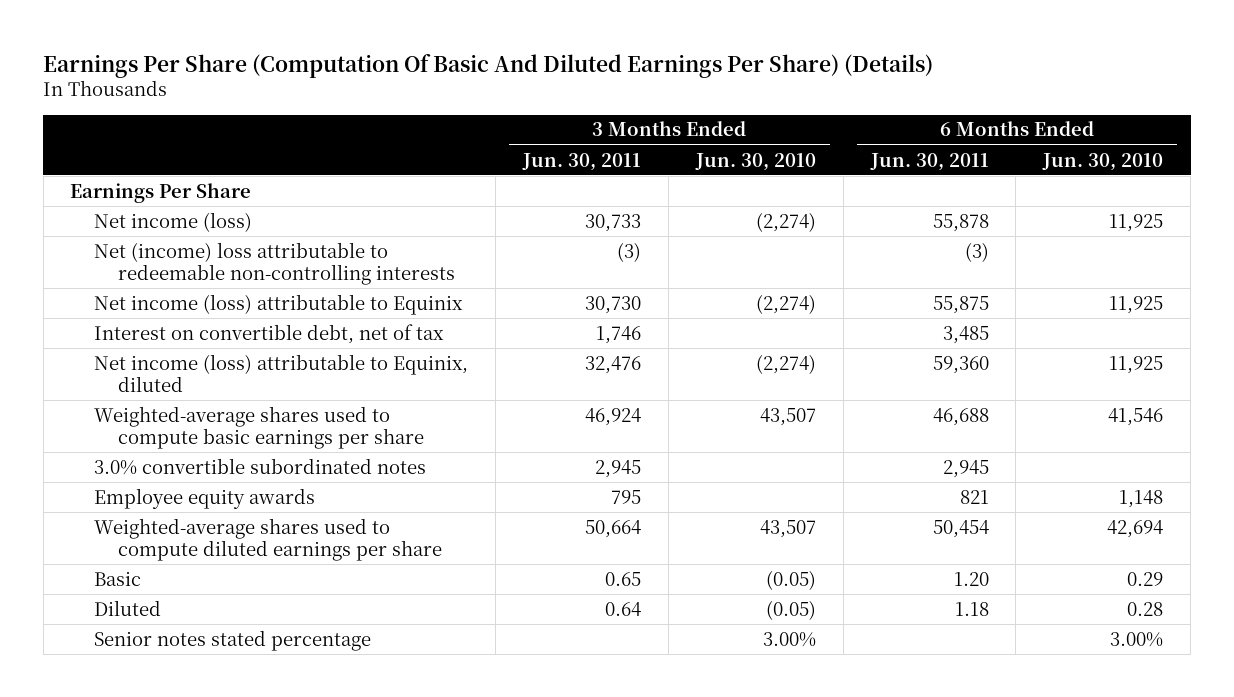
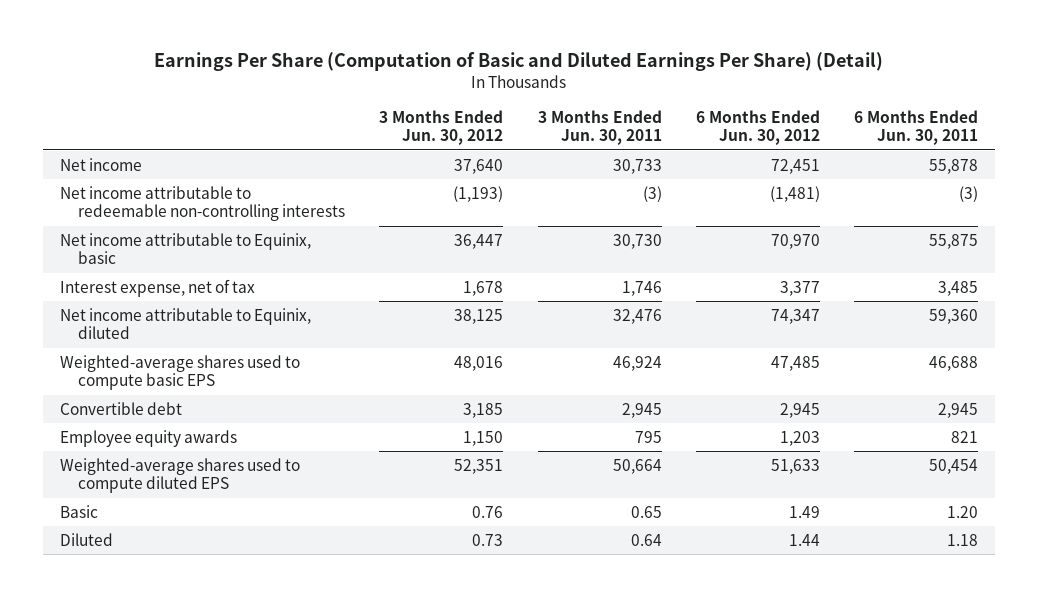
[43,53,934,78] Earnings Per Share (Computation Of Basic And Diluted Earnings Per Share) (Details) -> [153,51,883,71] Earnings Per Share (Computation of Basic and Diluted Earnings Per Share) (Detail)
[694,152,816,171] Jun. 30, 2010 -> none
[1042,152,1164,171] Jun. 30, 2010 -> none
none -> [379,109,504,146] 3 Months Ended Jun. 30, 2012
none -> [695,109,820,146] 6 Months Ended Jun. 30, 2012
[70,182,252,203] Earnings Per Share -> none
[94,211,253,232] Net income (loss) -> [59,157,142,171] Net income
[94,241,456,285] Net (income) loss attributable to redeemable non-controlling interests -> [59,185,346,222] Net income attributable to redeemable non-controlling interests
[94,293,464,315] Net income (loss) attributable to Equinix -> [59,232,311,265] Net income attributable to Equinix, basic
[94,323,445,344] Interest on convertible debt, net of tax -> [59,278,255,297] Interest expense, net of tax
[94,353,469,392] Net income (loss) attributable to Equinix, diluted -> [59,307,311,340] Net income attributable to Equinix, diluted
[94,405,425,449] Weighted-average shares used to compute basic earnings per share -> [59,354,300,391] Weighted-average shares used to compute basic EPS
[94,457,427,475] 3.0% convertible subordinated notes -> [59,401,182,415] Convertible debt
[94,517,443,561] Weighted-average shares used to compute diluted earnings per share -> [59,457,300,494] Weighted-average shares used to compute diluted EPS
[94,629,372,651] Senior notes stated percentage -> none

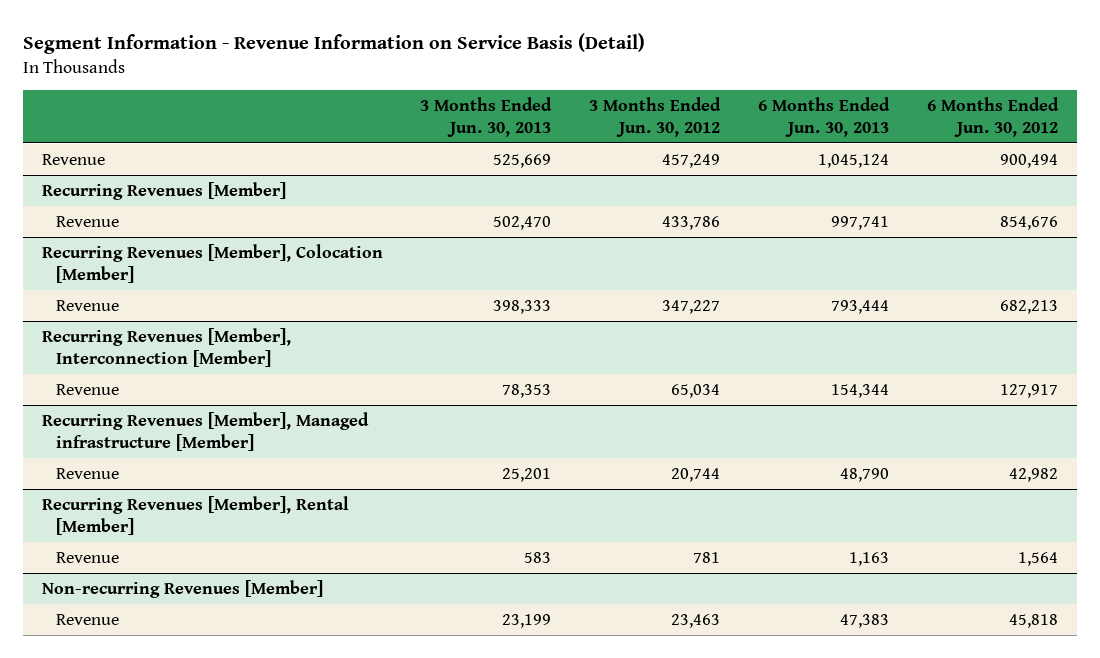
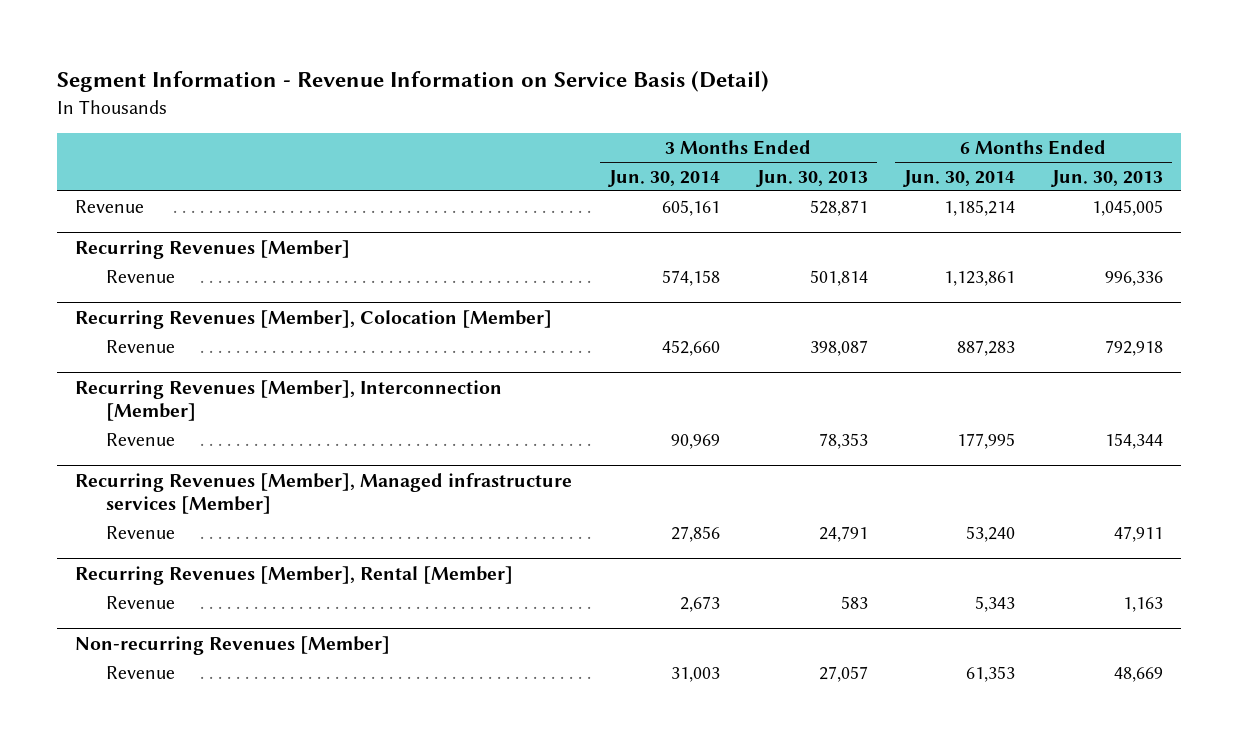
[589,96,722,137] 3 Months Ended Jun. 30, 2012 -> none
[927,96,1060,137] 6 Months Ended Jun. 30, 2012 -> none
none -> [607,169,720,187] Jun. 30, 2014
none -> [903,169,1016,187] Jun. 30, 2014
[493,153,552,168] 525,669 -> [809,199,868,216] 528,871
[818,153,890,168] 1,045,124 -> [1091,199,1163,216] 1,045,005
[493,215,552,230] 502,470 -> [809,269,868,286] 501,814
[831,215,890,230] 997,741 -> [1104,270,1163,286] 996,336
[493,299,552,314] 398,333 -> [809,339,868,356] 398,087
[831,299,890,314] 793,444 -> [1104,339,1163,356] 792,918
[41,411,369,451] Recurring Revenues [Member], Managed infrastructure [Member] -> [75,472,573,515] Recurring Revenues [Member], Managed infrastructure services [Member]
[502,467,552,482] 25,201 -> [818,525,868,542] 24,791
[840,467,890,482] 48,790 -> [1113,525,1163,542] 47,911
[502,613,552,628] 23,199 -> [818,665,868,682] 27,057
[840,613,890,628] 47,383 -> [1113,666,1163,682] 48,669

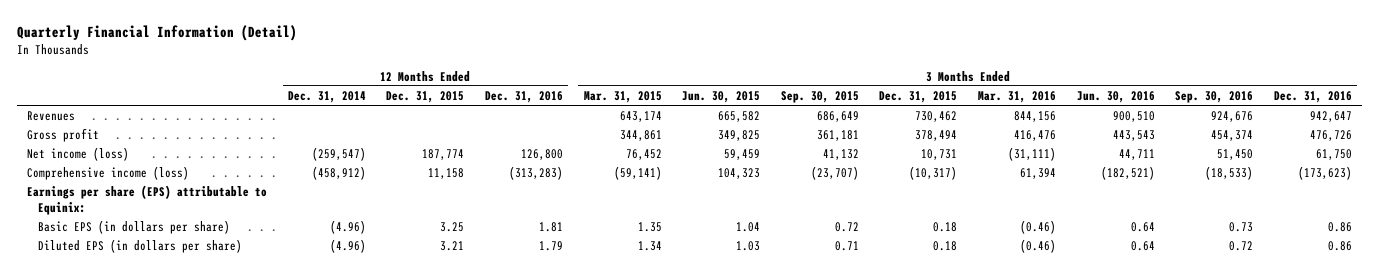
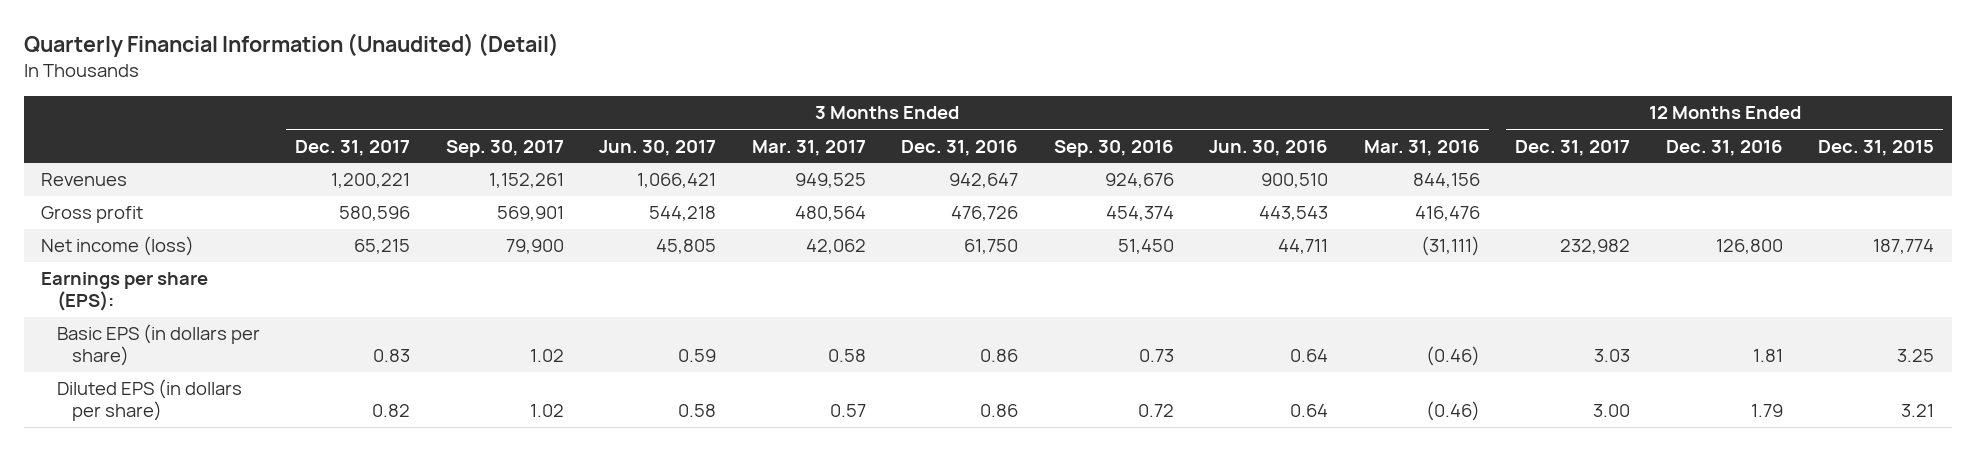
[16,24,297,41] Quarterly Financial Information (Detail) -> [23,33,559,58] Quarterly Financial Information (Unaudited) (Detail)
[287,91,366,104] Dec. 31, 2014 -> none
[583,91,662,104] Mar. 31, 2015 -> none
[682,91,761,104] Jun. 30, 2015 -> none
[780,91,859,104] Sep. 30, 2015 -> none
[879,91,958,104] Dec. 31, 2015 -> none
none -> [295,139,411,156] Dec. 31, 2017
none -> [445,139,564,157] Sep. 30, 2017
none -> [599,139,717,156] Jun. 30, 2017
none -> [751,139,866,156] Mar. 31, 2017
none -> [1515,139,1631,156] Dec. 31, 2017
[27,166,190,181] Comprehensive income (loss) -> none
[27,185,268,215] Earnings per share (EPS) attributable to Equinix: -> [41,272,209,312] Earnings per share (EPS):

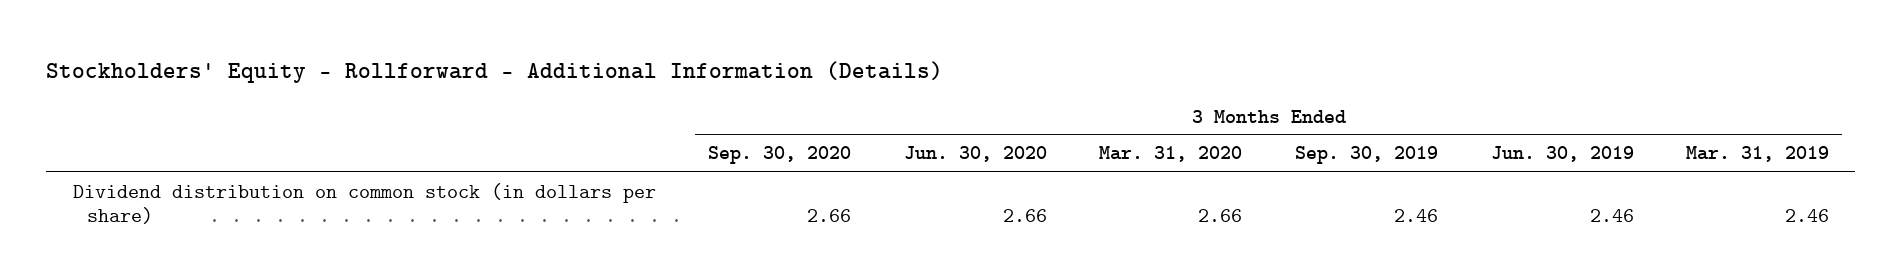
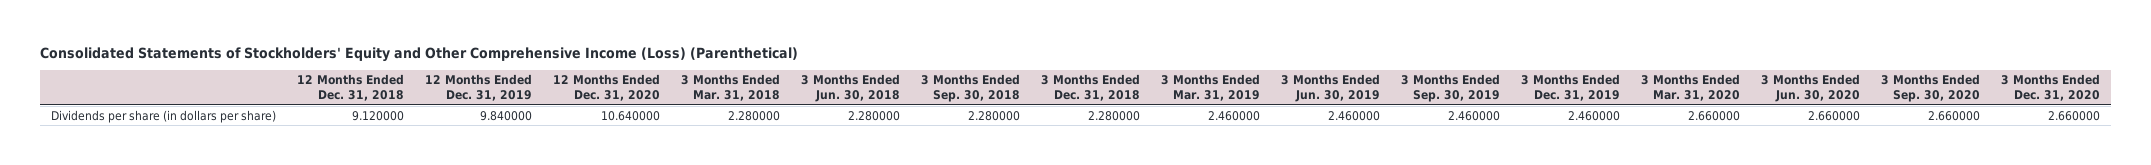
[46,60,944,83] Stockholders' Equity - Rollforward - Additional Information (Details) -> [40,47,799,63] Consolidated Statements of Stockholders' Equity and Other Comprehensive Income (Loss) (Parenthetical)
none -> [296,74,404,102] 12 Months Ended Dec. 31, 2018
none -> [424,74,532,102] 12 Months Ended Dec. 31, 2019
none -> [552,74,660,102] 12 Months Ended Dec. 31, 2020
none -> [680,74,780,102] 3 Months Ended Mar. 31, 2018
none -> [800,74,900,103] 3 Months Ended Jun. 30, 2018
none -> [920,74,1020,103] 3 Months Ended Sep. 30, 2018
none -> [1040,74,1140,102] 3 Months Ended Dec. 31, 2018
none -> [1520,74,1620,102] 3 Months Ended Dec. 31, 2019
none -> [2001,74,2101,102] 3 Months Ended Dec. 31, 2020
[72,182,656,224] Dividend distribution on common stock (in dollars per share) -> [50,110,276,124] Dividends per share (in dollars per share)
[807,208,852,222] 2.66 -> [1928,111,1981,122] 2.660000
[1002,208,1047,222] 2.66 -> [1808,111,1861,122] 2.660000
[1198,208,1243,222] 2.66 -> [1687,111,1740,122] 2.660000
[1393,208,1438,222] 2.46 -> [1447,111,1500,122] 2.460000
[1589,208,1634,222] 2.46 -> [1327,111,1380,122] 2.460000
[1785,208,1830,222] 2.46 -> [1207,111,1260,122] 2.460000

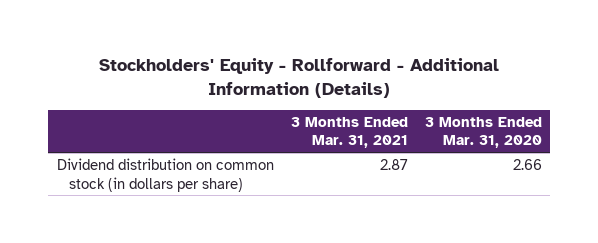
[40,47,799,63] Consolidated Statements of Stockholders' Equity and Other Comprehensive Income (Loss) (Parenthetical) -> [99,58,500,98] Stockholders' Equity - Rollforward - Additional Information (Details)
[296,74,404,102] 12 Months Ended Dec. 31, 2018 -> none
[424,74,532,102] 12 Months Ended Dec. 31, 2019 -> none
[552,74,660,102] 12 Months Ended Dec. 31, 2020 -> none
[680,74,780,102] 3 Months Ended Mar. 31, 2018 -> none
[800,74,900,103] 3 Months Ended Jun. 30, 2018 -> none
[920,74,1020,103] 3 Months Ended Sep. 30, 2018 -> none
[1040,74,1140,102] 3 Months Ended Dec. 31, 2018 -> none
[1160,74,1260,102] 3 Months Ended Mar. 31, 2019 -> none
[1280,74,1380,103] 3 Months Ended Jun. 30, 2019 -> none
[1400,74,1500,103] 3 Months Ended Sep. 30, 2019 -> none
[1520,74,1620,102] 3 Months Ended Dec. 31, 2019 -> none
[1761,74,1861,103] 3 Months Ended Jun. 30, 2020 -> none
[1881,74,1981,103] 3 Months Ended Sep. 30, 2020 -> none
[2001,74,2101,102] 3 Months Ended Dec. 31, 2020 -> none
none -> [290,116,408,149] 3 Months Ended Mar. 31, 2021
[50,110,276,124] Dividends per share (in dollars per share) -> [56,158,274,192] Dividend distribution on common stock (in dollars per share)
[1687,111,1740,122] 2.660000 -> [512,159,542,171] 2.66

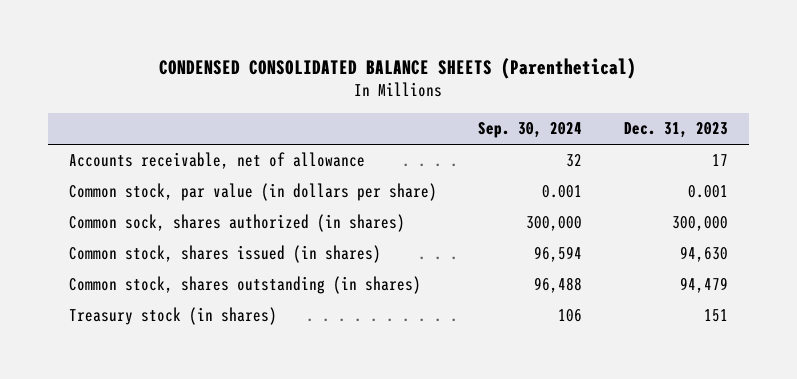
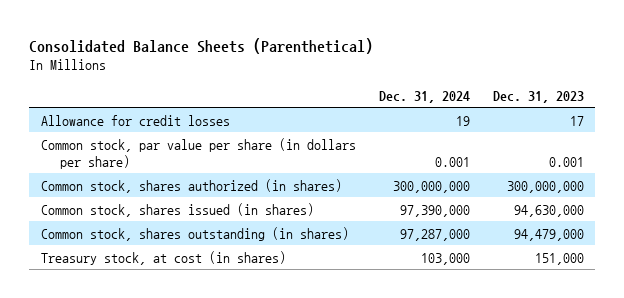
[159,57,637,79] CONDENSED CONSOLIDATED BALANCE SHEETS (Parenthetical) -> [29,37,374,54] Consolidated Balance Sheets (Parenthetical)
[478,122,583,139] Sep. 30, 2024 -> none
none -> [378,90,470,103] Dec. 31, 2024
[68,152,365,170] Accounts receivable, net of allowance -> [40,114,230,126] Allowance for credit losses
[68,183,437,202] Common stock, par value (in dollars per share) -> [40,137,356,169] Common stock, par value per share (in dollars per share)
[68,214,405,233] Common sock, shares authorized (in shares) -> [40,178,342,193] Common stock, shares authorized (in shares)
[672,216,729,232] 300,000 -> [506,180,584,193] 300,000,000
[680,246,729,263] 94,630 -> [513,204,584,217] 94,630,000
[680,277,729,294] 94,479 -> [513,228,584,241] 94,479,000
[68,307,277,326] Treasury stock (in shares) -> [40,250,286,265] Treasury stock, at cost (in shares)
[704,309,729,323] 151 -> [534,252,584,265] 151,000

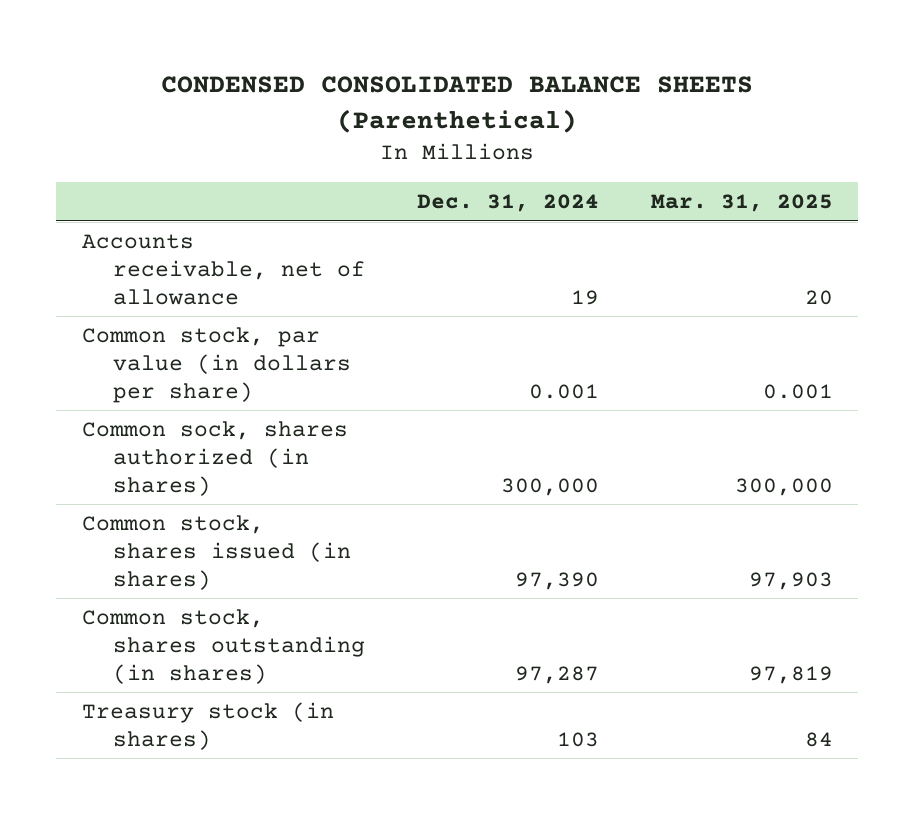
[29,37,374,54] Consolidated Balance Sheets (Parenthetical) -> [161,75,754,133] CONDENSED CONSOLIDATED BALANCE SHEETS (Parenthetical)
[492,90,584,103] Dec. 31, 2023 -> none
none -> [650,194,833,213] Mar. 31, 2025
[40,114,230,126] Allowance for credit losses -> [81,233,366,305] Accounts receivable, net of allowance
[40,137,356,169] Common stock, par value per share (in dollars per share) -> [81,326,352,403] Common stock, par value (in dollars per share)
[40,178,342,193] Common stock, shares authorized (in shares) -> [81,420,348,496] Common sock, shares authorized (in shares)
[392,180,470,193] 300,000,000 -> [500,477,599,496] 300,000
[399,204,470,217] 97,390,000 -> [514,571,599,590] 97,390
[399,228,470,241] 97,287,000 -> [514,665,599,684] 97,287
[40,250,286,265] Treasury stock, at cost (in shares) -> [81,701,334,750] Treasury stock (in shares)
[420,252,470,265] 103,000 -> [556,731,599,747] 103

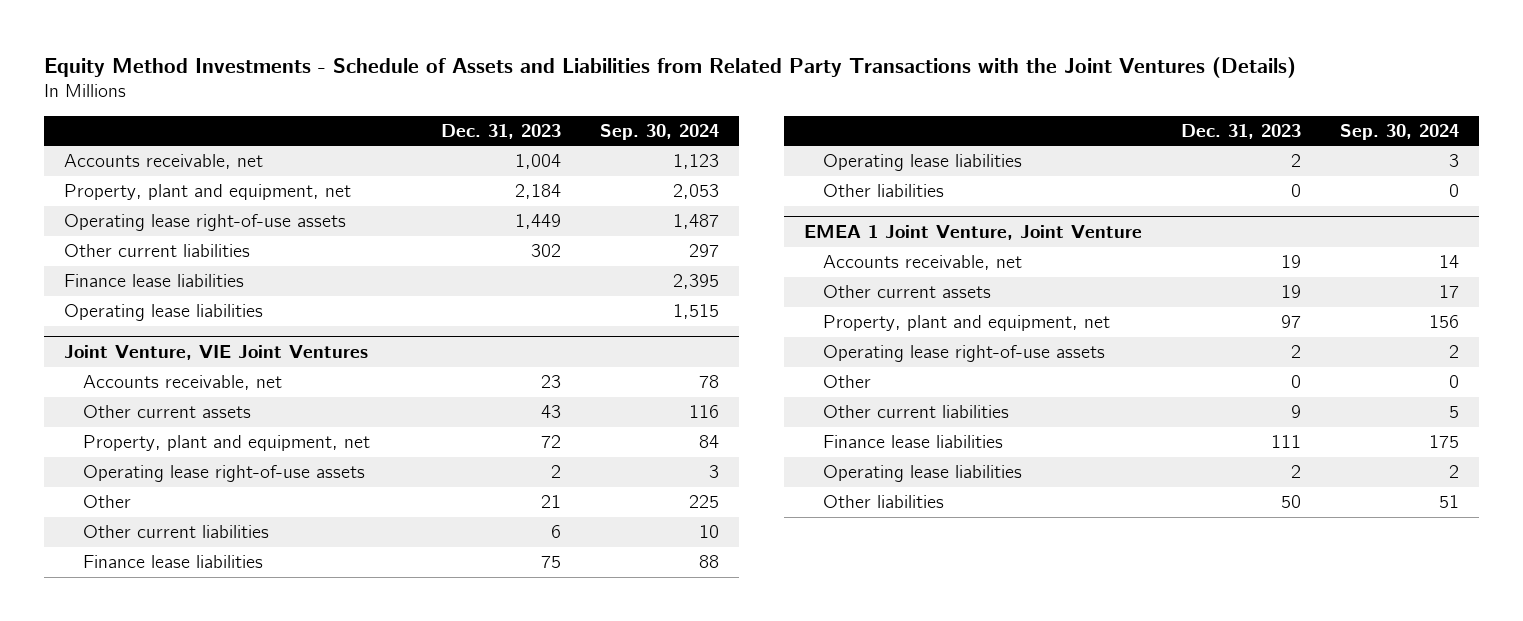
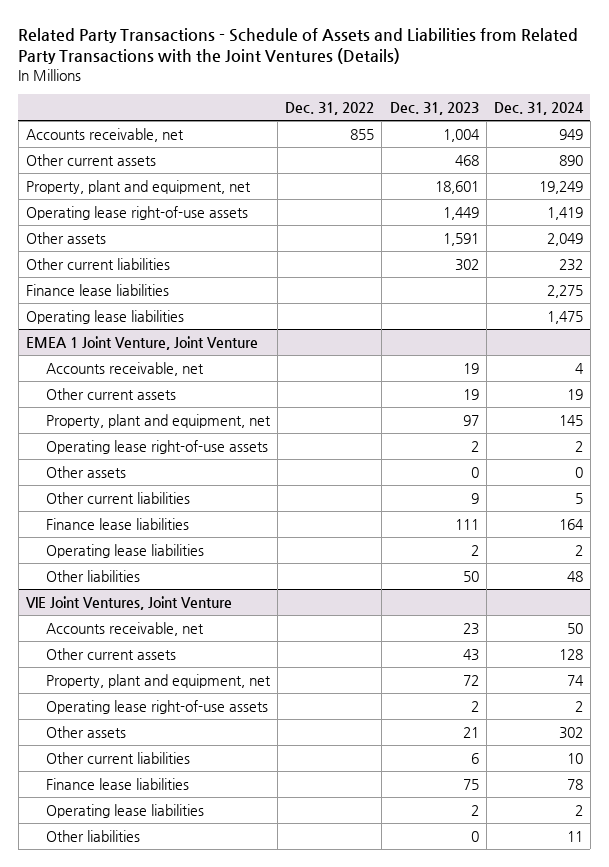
[44,56,1297,78] Equity Method Investments - Schedule of Assets and Liabilities from Related Party Transactions with the Joint Ventures (Details) -> [18,27,579,65] Related Party Transactions - Schedule of Assets and Liabilities from Related Party Transactions with the Joint Ventures (Details)
[600,123,720,140] Sep. 30, 2024 -> none
none -> [285,102,375,116] Dec. 31, 2022
none -> [493,102,584,116] Dec. 31, 2024
none -> [25,153,156,166] Other current assets
[514,184,561,200] 2,184 -> [434,180,479,194] 18,601
none -> [25,231,106,244] Other assets
[63,345,368,361] Joint Venture, VIE Joint Ventures -> none
[82,375,282,391] Accounts receivable, net -> none
[82,405,251,419] Other current assets -> none
[82,435,370,452] Property, plant and equipment, net -> none
[82,465,365,483] Operating lease right-of-use assets -> none
[82,495,131,509] Other -> none
[82,525,269,539] Other current liabilities -> none
[82,555,263,569] Finance lease liabilities -> none
[822,154,1022,172] Operating lease liabilities -> none
[822,184,944,198] Other liabilities -> none
[822,375,871,389] Other -> [46,465,127,478] Other assets
none -> [25,595,232,610] VIE Joint Ventures, Joint Venture
none -> [46,621,205,636] Accounts receivable, net
none -> [46,647,177,660] Other current assets
none -> [46,673,272,688] Property, plant and equipment, net
none -> [46,699,269,714] Operating lease right-of-use assets
none -> [46,725,127,738] Other assets
none -> [46,751,191,764] Other current liabilities
none -> [46,777,190,790] Finance lease liabilities
none -> [46,803,205,818] Operating lease liabilities
none -> [46,829,141,842] Other liabilities

